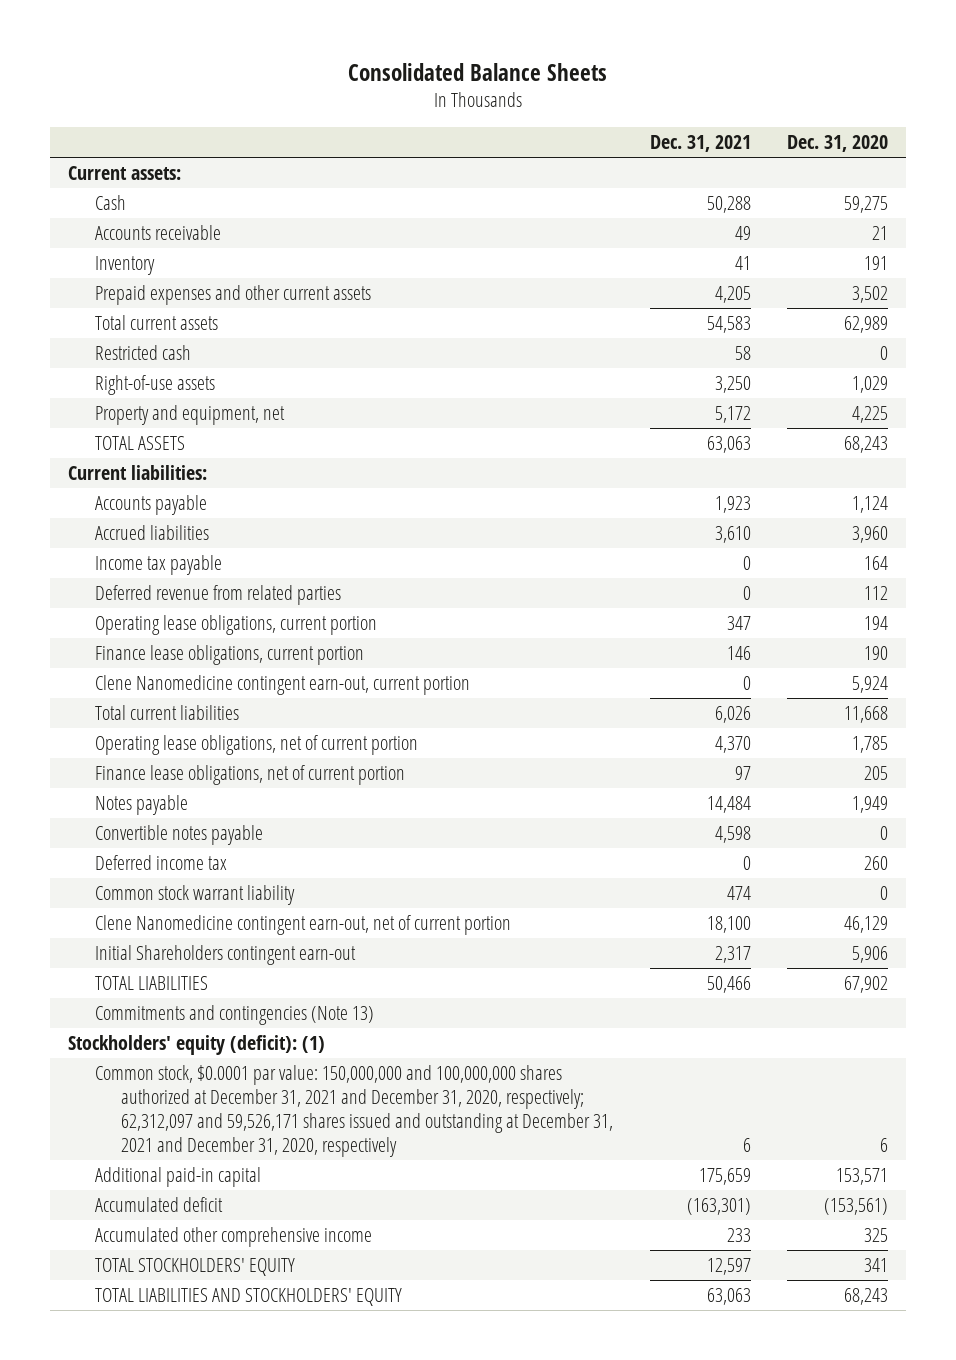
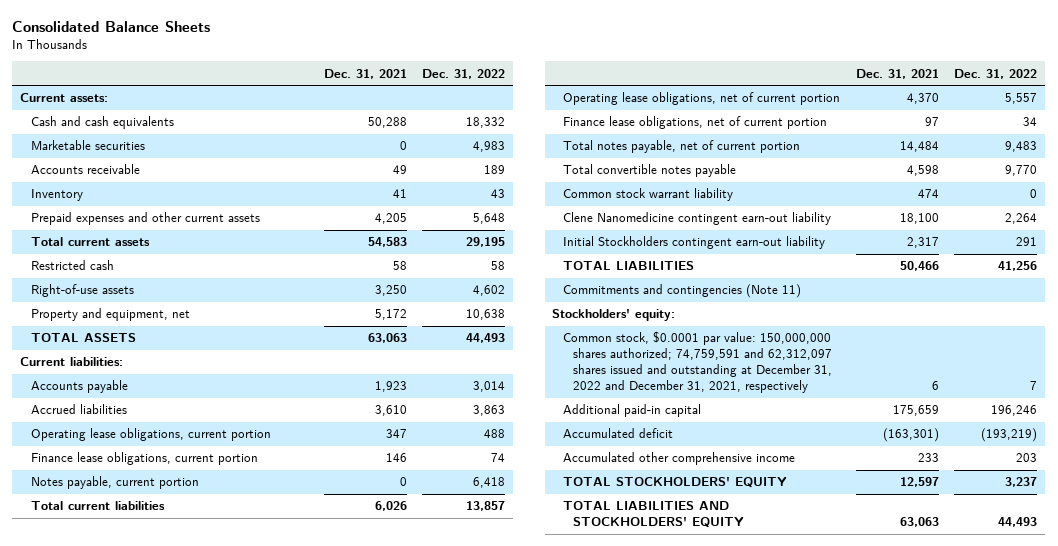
[786,135,888,153] Dec. 31, 2020 -> none
none -> [422,68,506,79] Dec. 31, 2022
[94,195,126,211] Cash -> [30,116,174,130] Cash and cash equivalents
none -> [30,140,145,151] Marketable securities
[94,555,222,576] Income tax payable -> none
[94,585,341,606] Deferred revenue from related parties -> none
[94,675,470,696] Clene Nanomedicine contingent earn-out, current portion -> none
none -> [30,476,199,490] Notes payable, current portion
[94,855,227,871] Deferred income tax -> none
[94,795,188,816] Notes payable -> [562,140,800,154] Total notes payable, net of current portion
[94,825,263,846] Convertible notes payable -> [562,164,736,178] Total convertible notes payable
[94,915,511,936] Clene Nanomedicine contingent earn-out, net of current portion -> [562,212,831,226] Clene Nanomedicine contingent earn-out liability
[94,945,356,966] Initial Shareholders contingent earn-out -> [562,236,825,250] Initial Stockholders contingent earn-out liability
[94,1005,374,1026] Commitments and contingencies (Note 13) -> [562,284,801,299] Commitments and contingencies (Note 11)
[68,1035,326,1056] Stockholders' equity (deficit): (1) -> [552,309,676,322] Stockholders' equity:
[94,1065,614,1158] Common stock, $0.0001 par value: 150,000,000 and 100,000,000 shares authorized at December 31, 2021 and December 31, 2020, respectively; 62,312,097 and 59,526,171 shares issued and outstanding at December 31, 2021 and December 31, 2020, respectively -> [562,331,833,394] Common stock, $0.0001 par value: 150,000,000 shares authorized; 74,759,591 and 62,312,097 shares issued and outstanding at December 31, 2022 and December 31, 2021, respectively

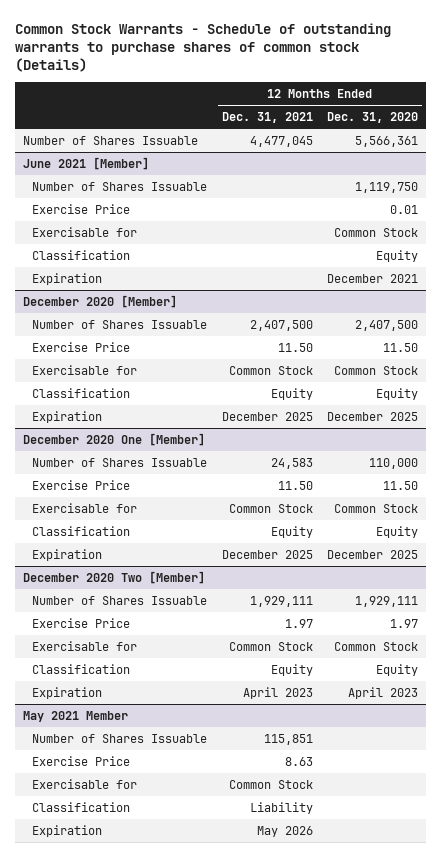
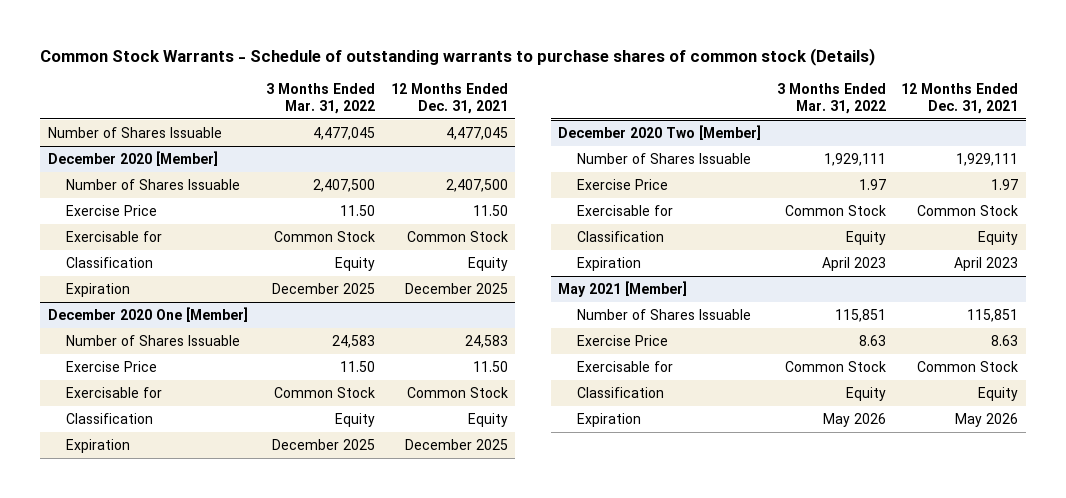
[327,111,419,123] Dec. 31, 2020 -> none
none -> [266,83,376,114] 3 Months Ended Mar. 31, 2022
[22,156,149,170] June 2021 [Member] -> none
[31,181,207,191] Number of Shares Issuable -> none
[31,203,130,214] Exercise Price -> none
[31,226,137,237] Exercisable for -> none
[31,249,130,260] Classification -> none
[31,272,102,285] Expiration -> none
[22,710,128,722] May 2021 Member -> [558,280,688,297] May 2021 [Member]
[249,801,313,814] Liability -> [977,386,1018,401] Equity

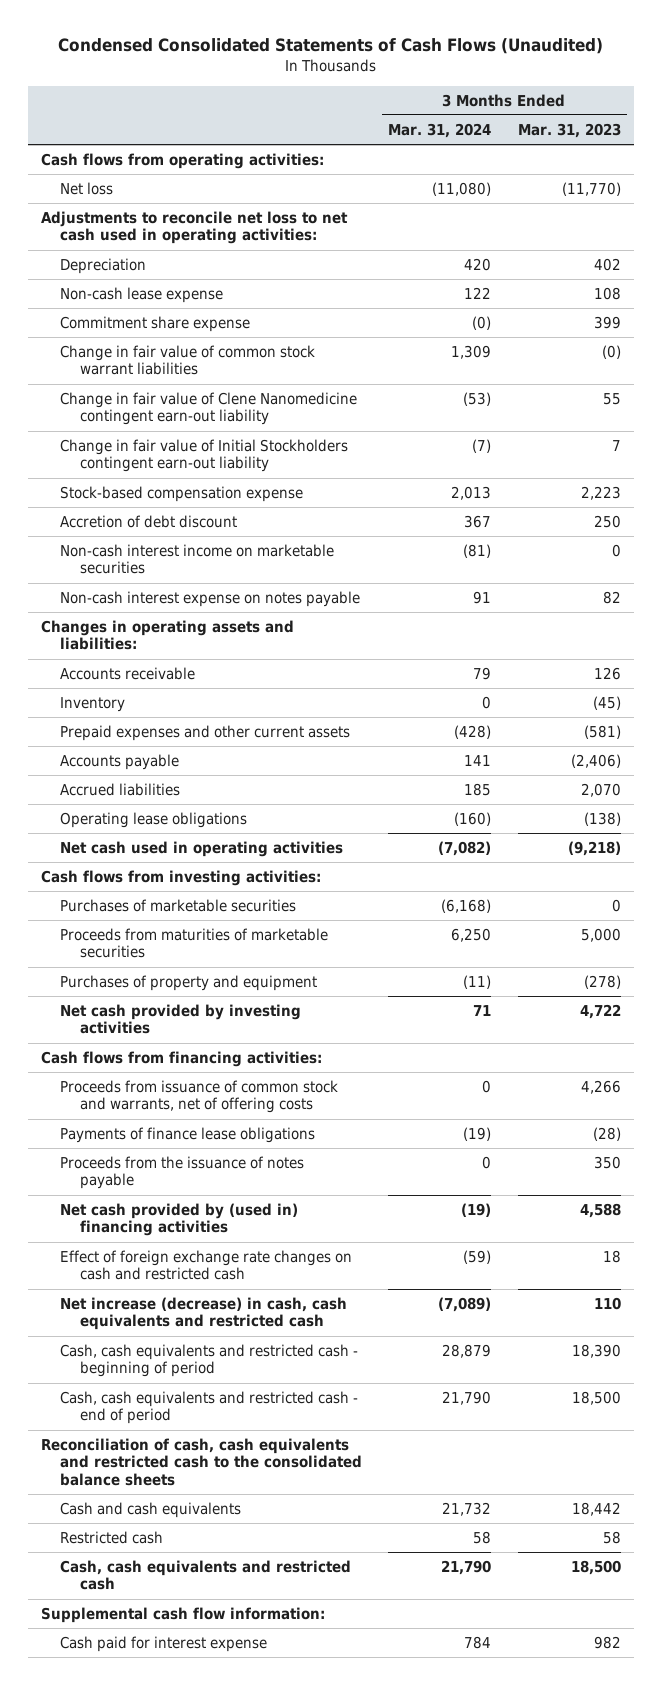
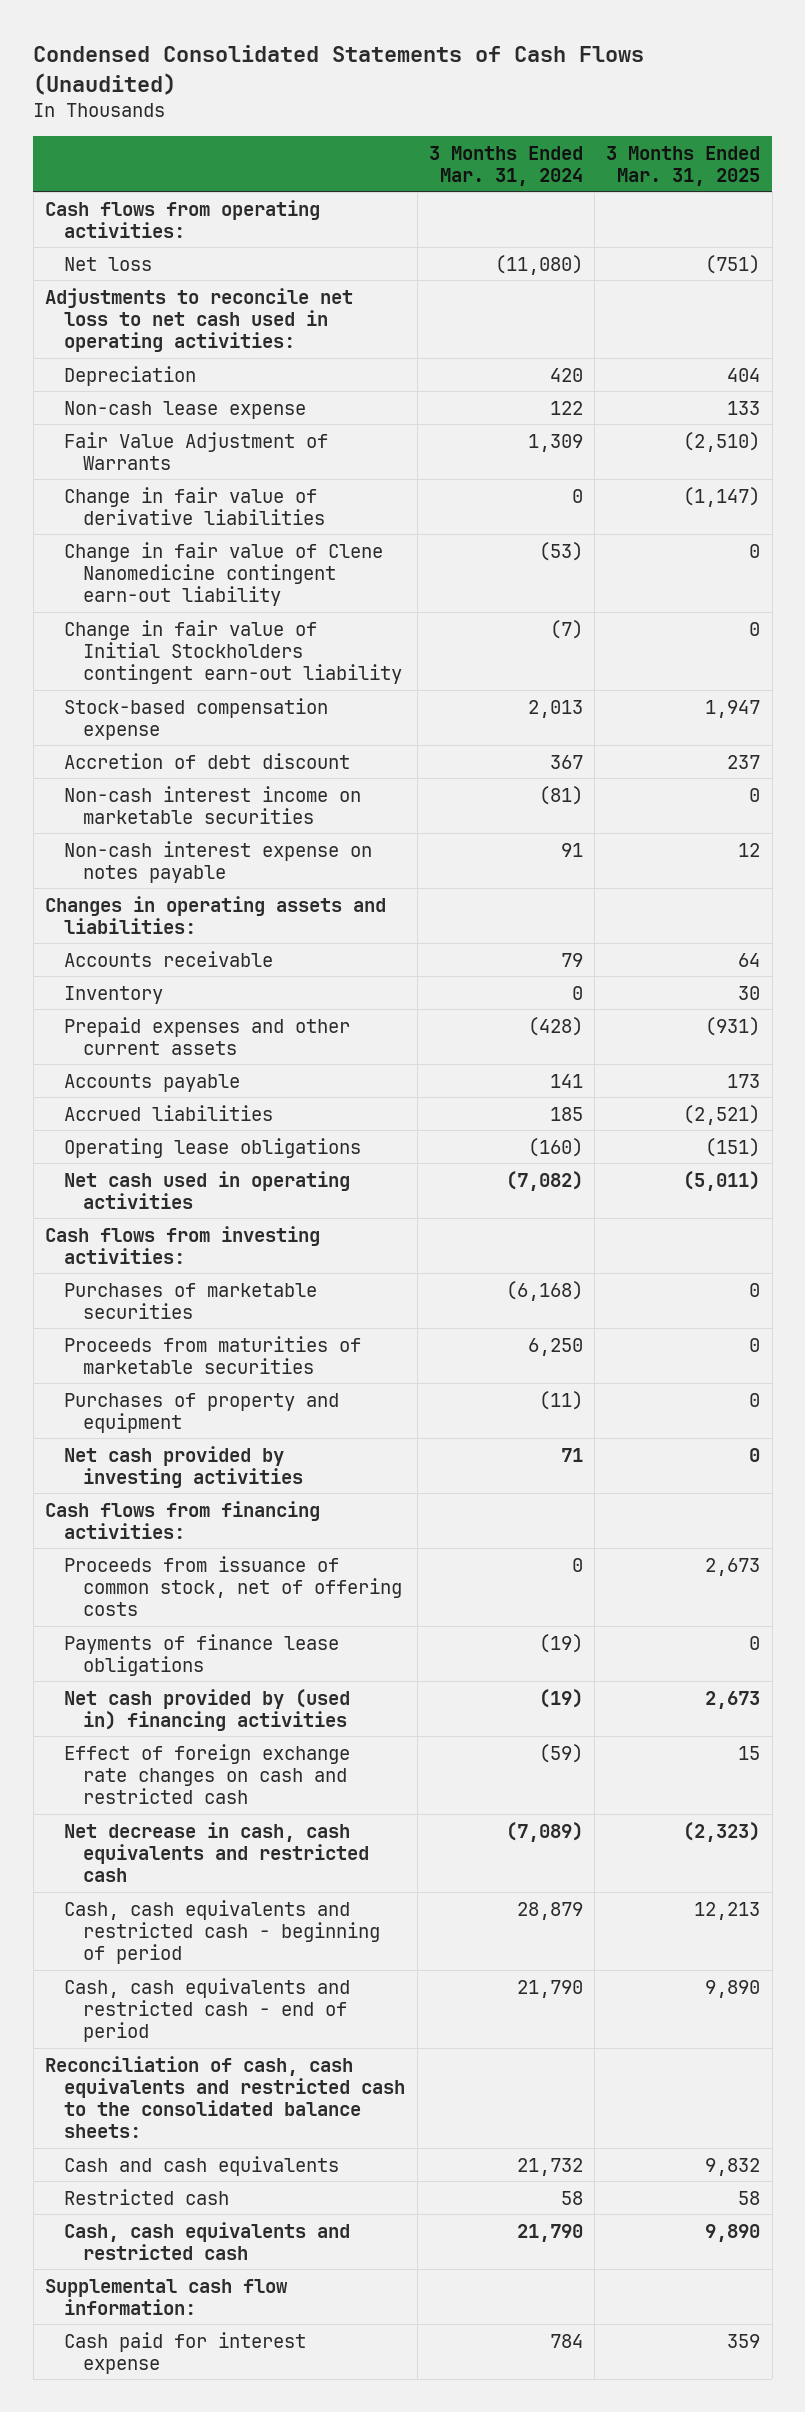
[517,122,621,138] Mar. 31, 2023 -> none
none -> [606,145,761,186] 3 Months Ended Mar. 31, 2025
[60,316,251,333] Commitment share expense -> none
[60,345,316,376] Change in fair value of common stock warrant liabilities -> [64,431,329,470] Fair Value Adjustment of Warrants
none -> [64,486,326,525] Change in fair value of derivative liabilities
[60,1080,339,1114] Proceeds from issuance of common stock and warrants, net of offering costs -> [64,1555,403,1616] Proceeds from issuance of common stock, net of offering costs
[60,1156,305,1190] Proceeds from the issuance of notes payable -> none
[60,1297,348,1331] Net increase (decrease) in cash, cash equivalents and restricted cash -> [64,1821,370,1882] Net decrease in cash, cash equivalents and restricted cash
[40,1438,363,1486] Reconciliation of cash, cash equivalents and restricted cash to the consolidated balance sheets -> [45,2055,406,2138] Reconciliation of cash, cash equivalents and restricted cash to the consolidated balance sheets:

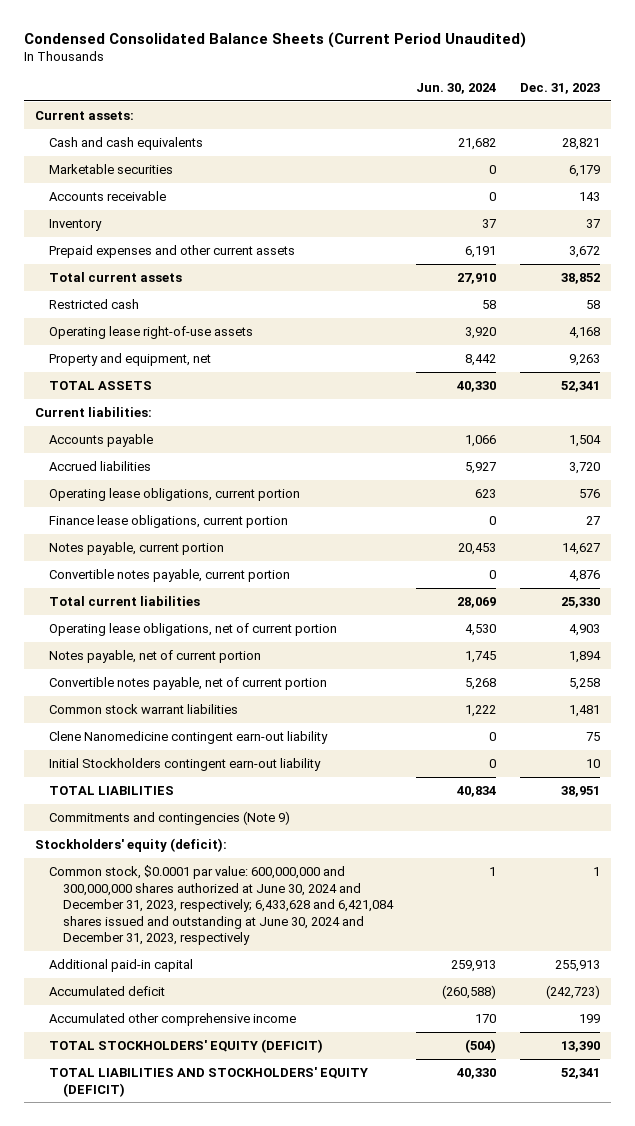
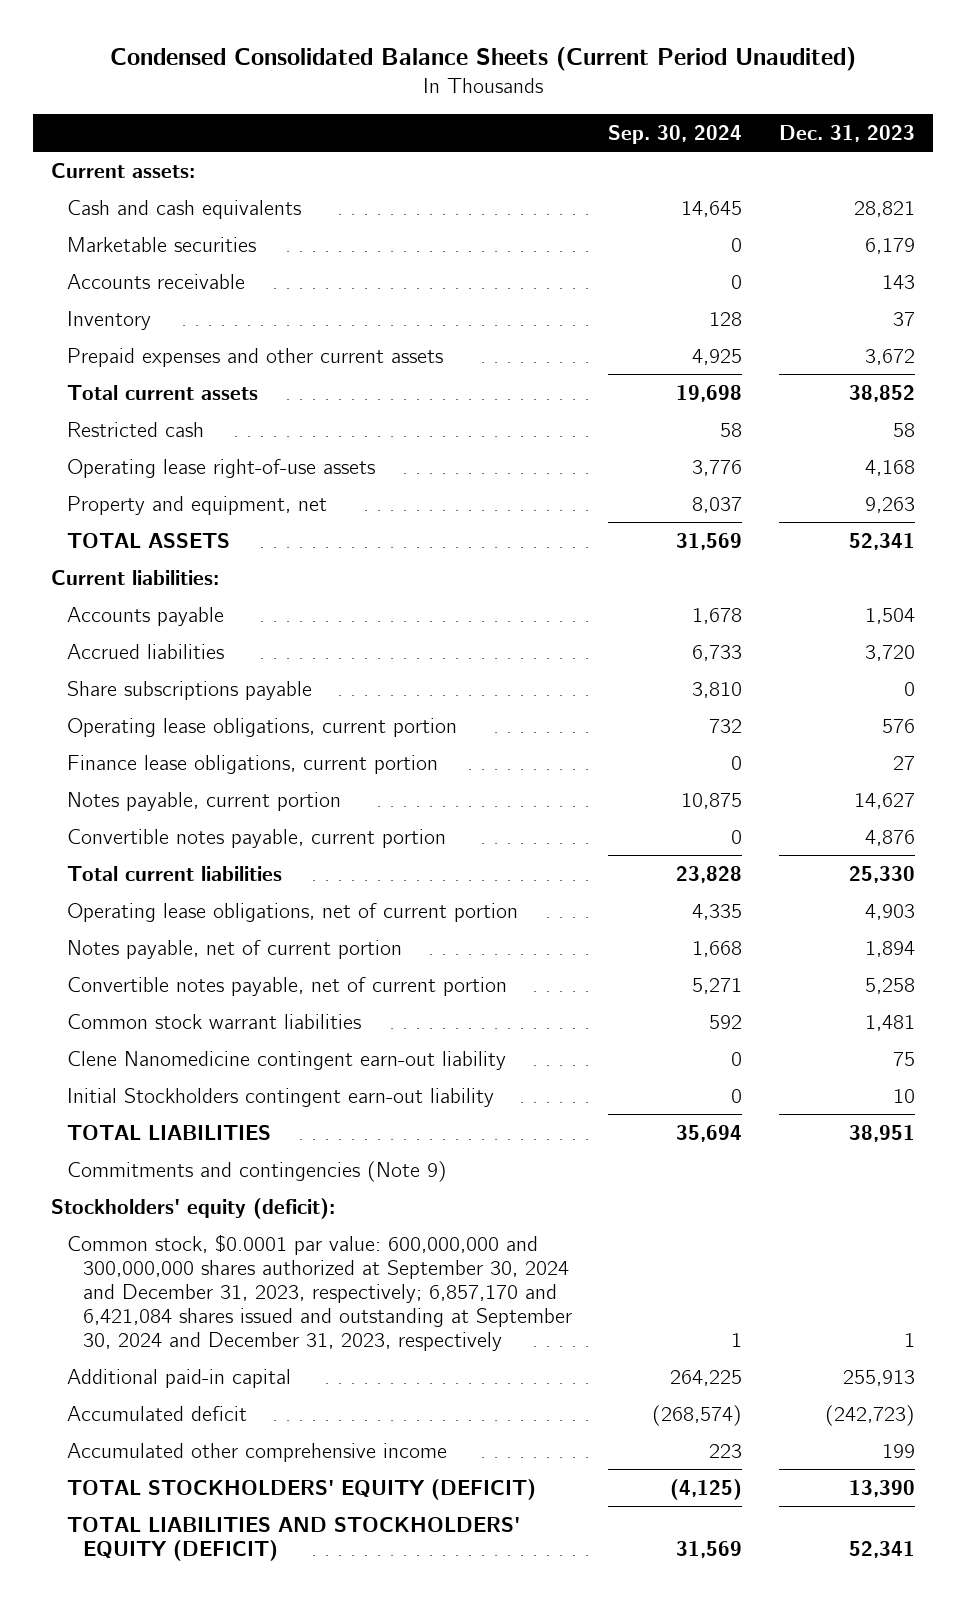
[416,83,497,95] Jun. 30, 2024 -> none
none -> [608,124,743,144] Sep. 30, 2024
none -> [66,680,312,700] Share subscriptions payable
[49,864,395,946] Common stock, $0.0001 par value: 600,000,000 and 300,000,000 shares authorized at June 30, 2024 and December 31, 2023, respectively; 6,433,628 and 6,421,084 shares issued and outstanding at June 30, 2024 and December 31, 2023, respectively -> [66,1233,573,1352] Common stock, $0.0001 par value: 600,000,000 and 300,000,000 shares authorized at September 30, 2024 and December 31, 2023, respectively; 6,857,170 and 6,421,084 shares issued and outstanding at September 30, 2024 and December 31, 2023, respectively

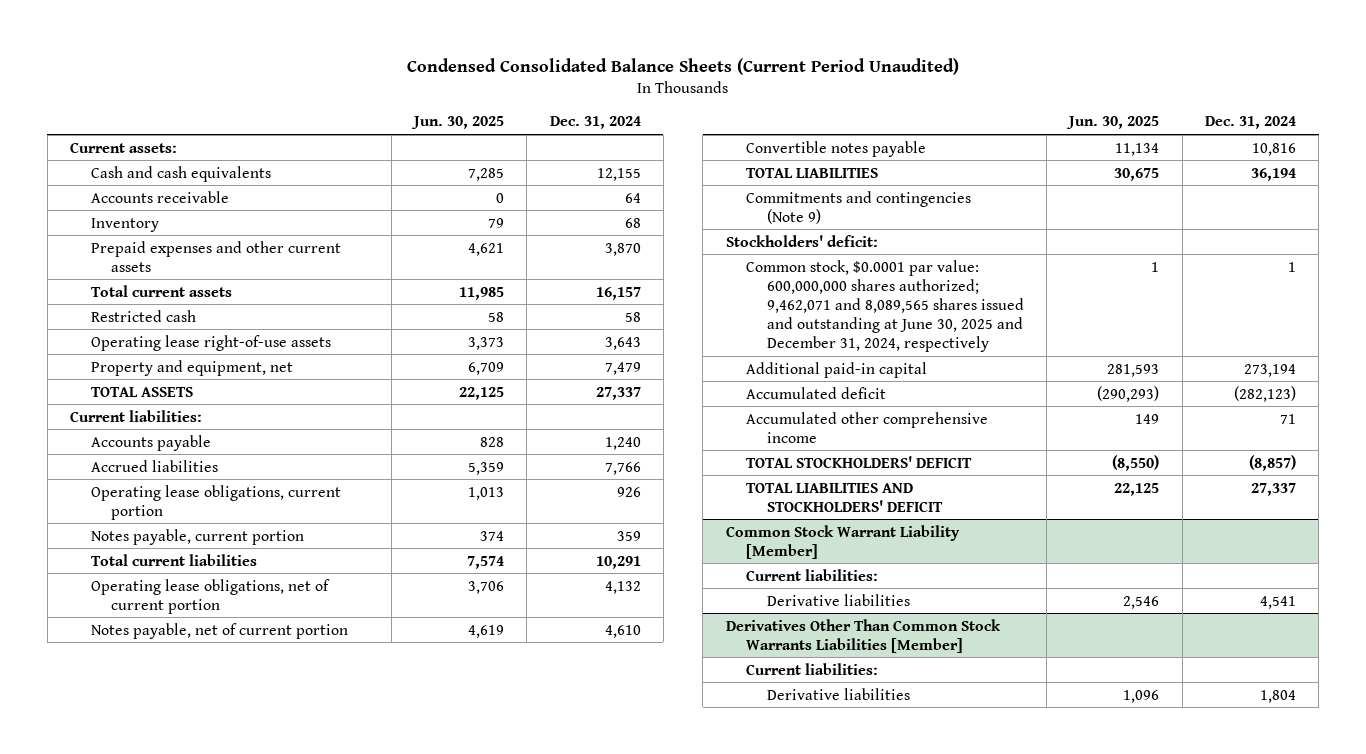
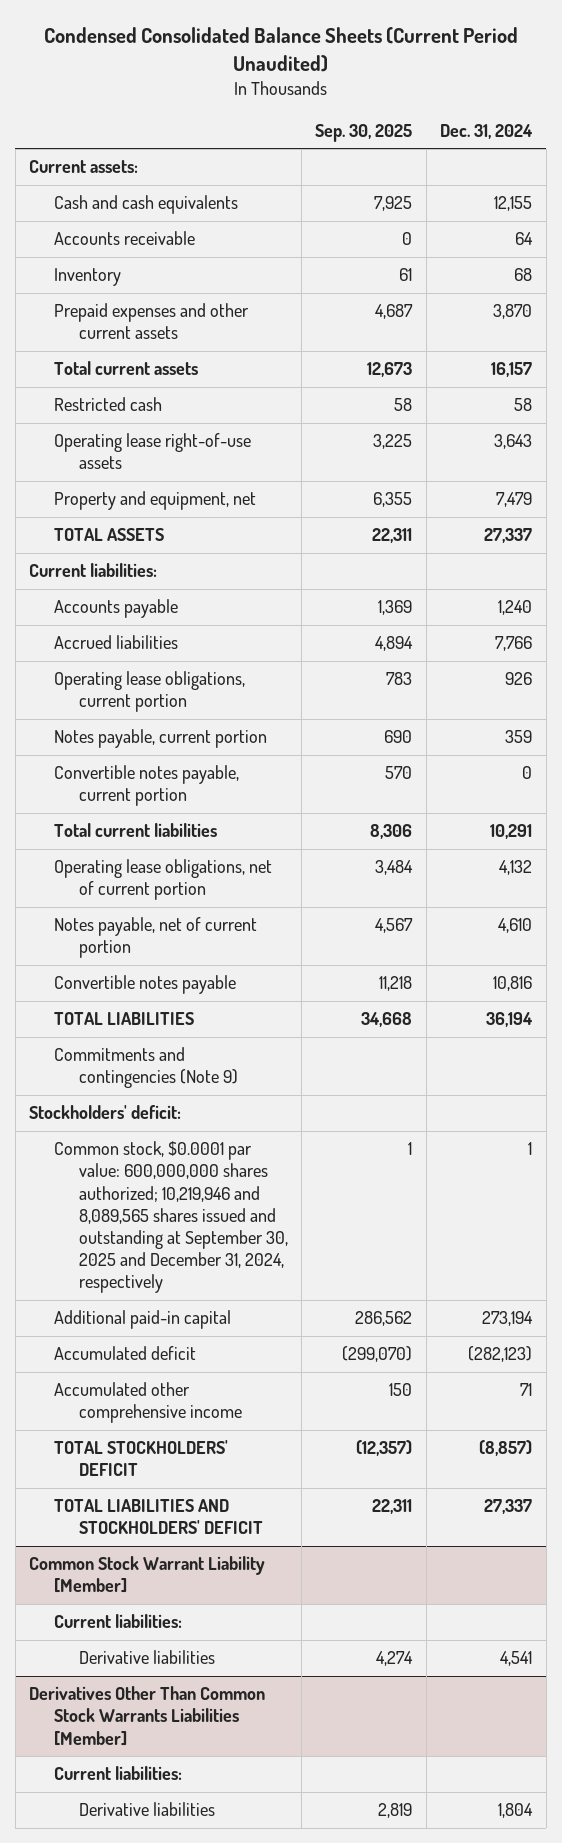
[410,116,504,130] Jun. 30, 2025 -> none
none -> [315,123,413,142] Sep. 30, 2025
none -> [53,765,239,807] Convertible notes payable, current portion
[746,259,1024,353] Common stock, $0.0001 par value: 600,000,000 shares authorized; 9,462,071 and 8,089,565 shares issued and outstanding at June 30, 2025 and December 31, 2024, respectively -> [53,1141,288,1294] Common stock, $0.0001 par value: 600,000,000 shares authorized; 10,219,946 and 8,089,565 shares issued and outstanding at September 30, 2025 and December 31, 2024, respectively

